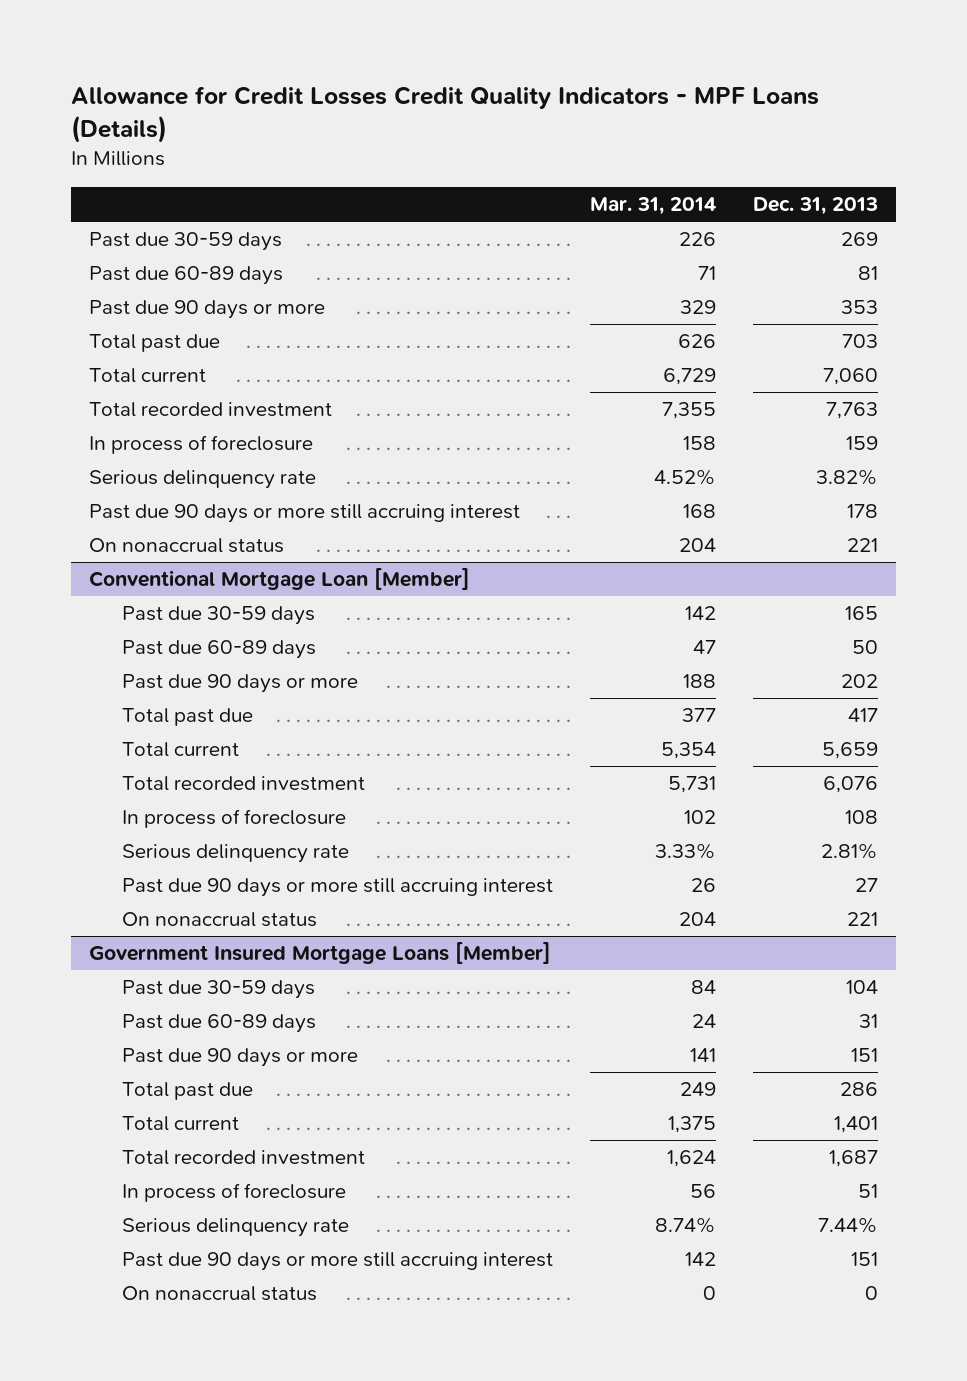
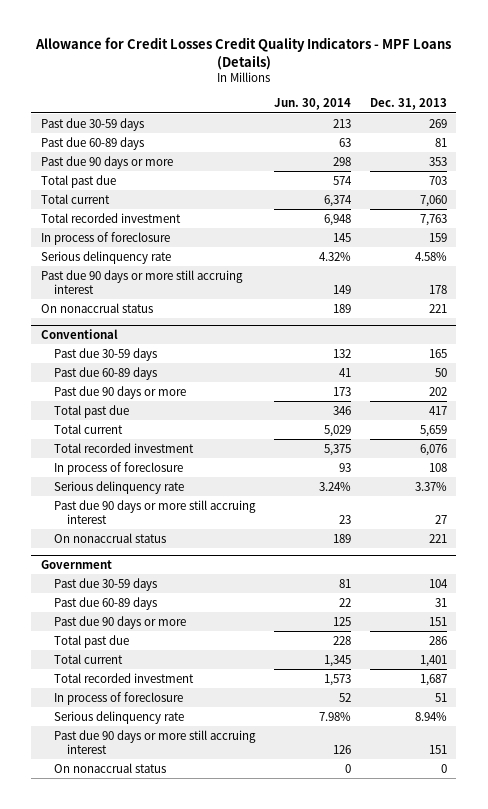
[589,197,716,216] Mar. 31, 2014 -> none
none -> [273,98,351,111] Jun. 30, 2014
[815,469,878,486] 3.82% -> [414,251,447,261] 4.58%
[89,568,471,591] Conventional Mortgage Loan [Member] -> none
none -> [40,328,118,339] Conventional
[820,843,878,860] 2.81% -> [414,481,447,491] 3.37%
[89,942,552,965] Government Insured Mortgage Loans [Member] -> none
none -> [40,559,112,569] Government
[817,1217,878,1234] 7.44% -> [414,711,447,721] 8.94%

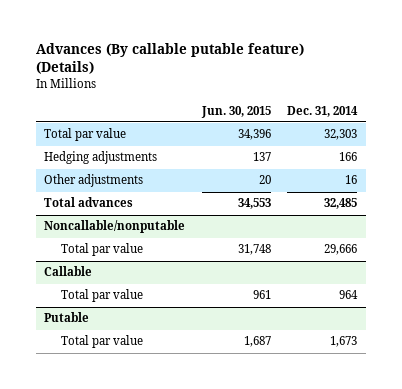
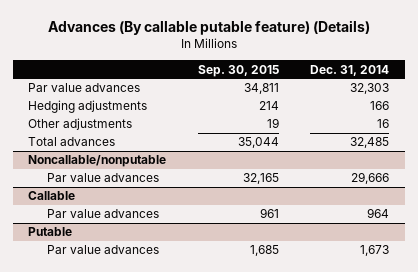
[200,105,271,118] Jun. 30, 2015 -> none
none -> [197,64,279,77] Sep. 30, 2015
[44,128,127,142] Total par value -> [28,83,141,93] Par value advances
[61,243,144,257] Total par value -> [46,173,159,183] Par value advances
[61,289,144,303] Total par value -> [46,209,159,219] Par value advances
[61,335,144,349] Total par value -> [46,245,159,255] Par value advances

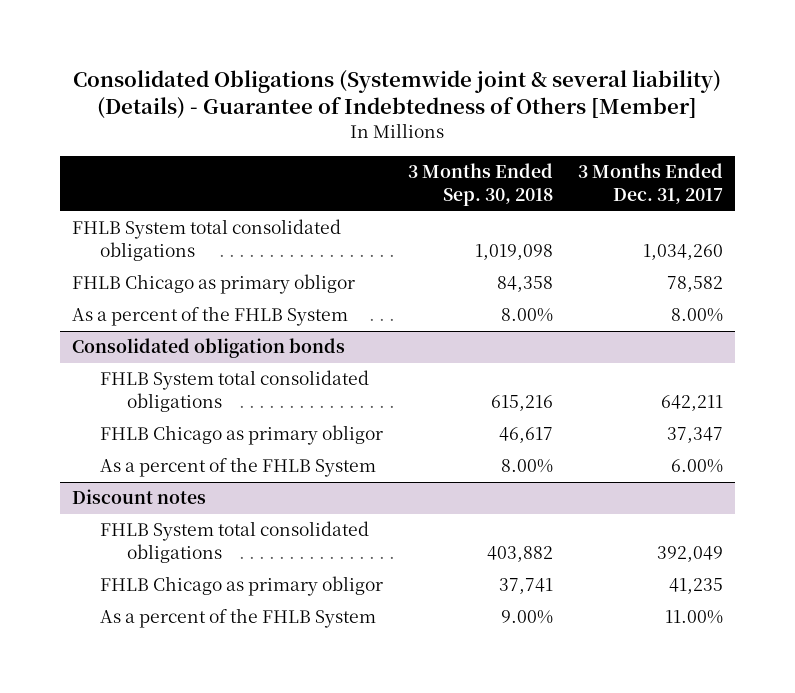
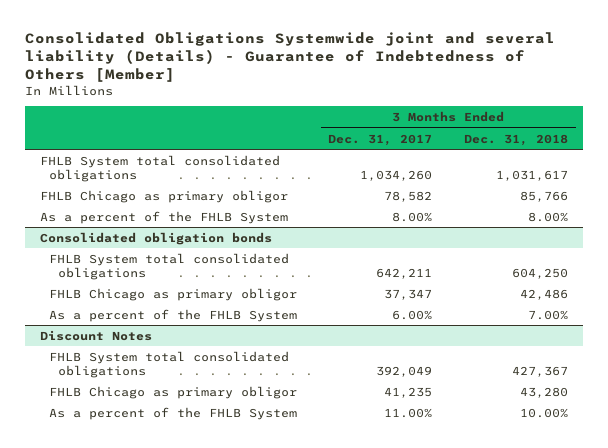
[73,70,722,120] Consolidated Obligations (Systemwide joint & several liability) (Details) - Guarantee of Indebtedness of Others [Member] -> [24,31,555,83] Consolidated Obligations Systemwide joint and several liability (Details) - Guarantee of Indebtedness of Others [Member]
[407,163,553,207] 3 Months Ended Sep. 30, 2018 -> none
none -> [463,133,568,146] Dec. 31, 2018
[72,489,207,505] Discount notes -> [40,329,153,341] Discount Notes

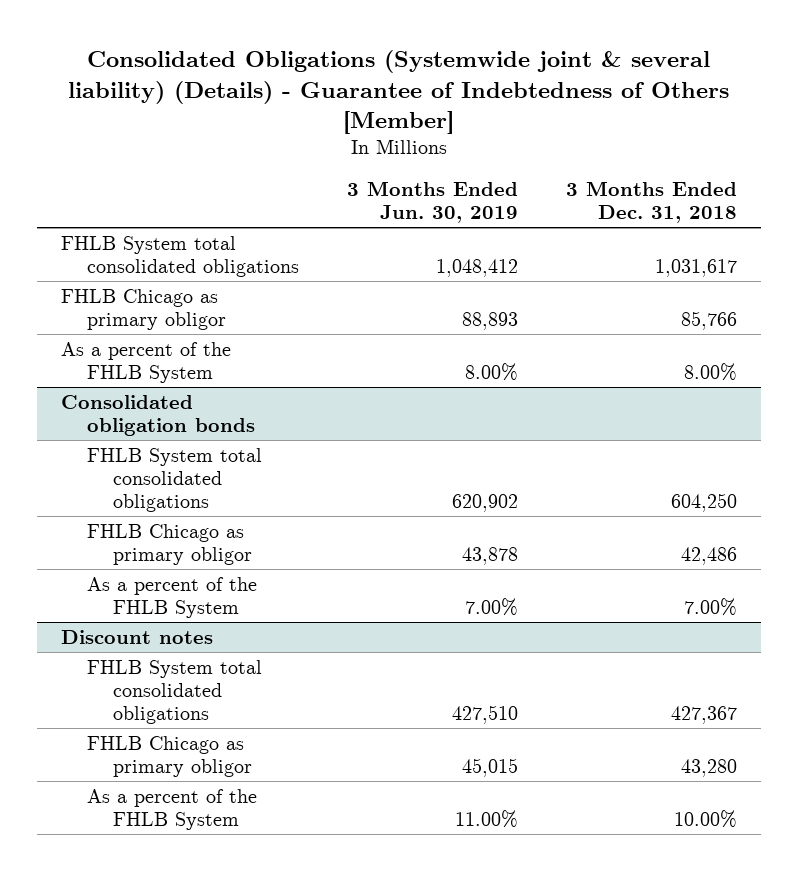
[24,31,555,83] Consolidated Obligations Systemwide joint and several liability (Details) - Guarantee of Indebtedness of Others [Member] -> [67,50,729,134] Consolidated Obligations (Systemwide joint & several liability) (Details) - Guarantee of Indebtedness of Others [Member]
[328,133,433,146] Dec. 31, 2017 -> none
none -> [346,180,518,223] 3 Months Ended Jun. 30, 2019
[40,329,153,341] Discount Notes -> [60,629,213,644] Discount notes

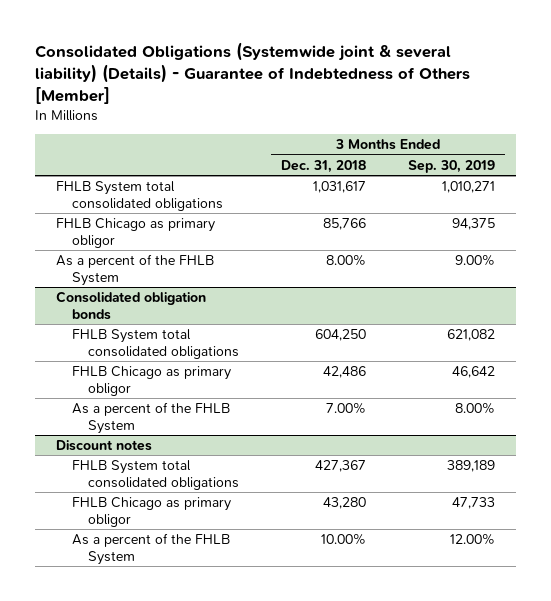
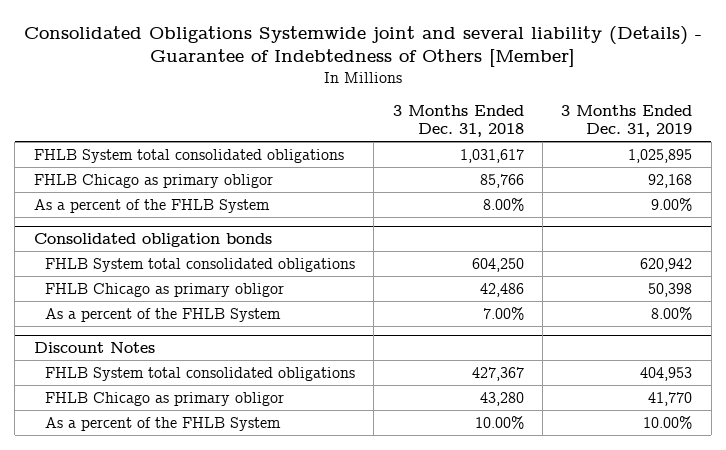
[35,42,471,105] Consolidated Obligations (Systemwide joint & several liability) (Details) - Guarantee of Indebtedness of Others [Member] -> [23,25,702,68] Consolidated Obligations Systemwide joint and several liability (Details) - Guarantee of Indebtedness of Others [Member]
[407,159,495,173] Sep. 30, 2019 -> none
none -> [561,104,693,138] 3 Months Ended Dec. 31, 2019
[56,439,153,451] Discount notes -> [33,341,155,353] Discount Notes

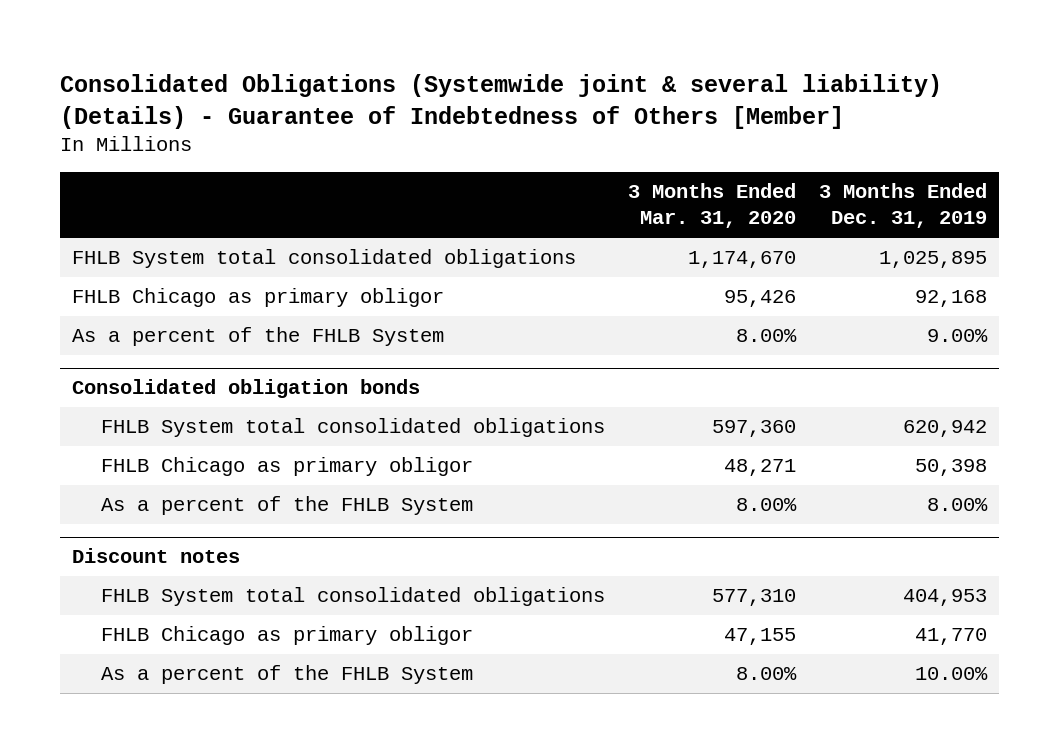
[23,25,702,68] Consolidated Obligations Systemwide joint and several liability (Details) - Guarantee of Indebtedness of Others [Member] -> [60,73,943,129] Consolidated Obligations (Systemwide joint & several liability) (Details) - Guarantee of Indebtedness of Others [Member]
[392,104,524,138] 3 Months Ended Dec. 31, 2018 -> none
none -> [627,183,796,229] 3 Months Ended Mar. 31, 2020
[33,341,155,353] Discount Notes -> [71,548,240,564] Discount notes

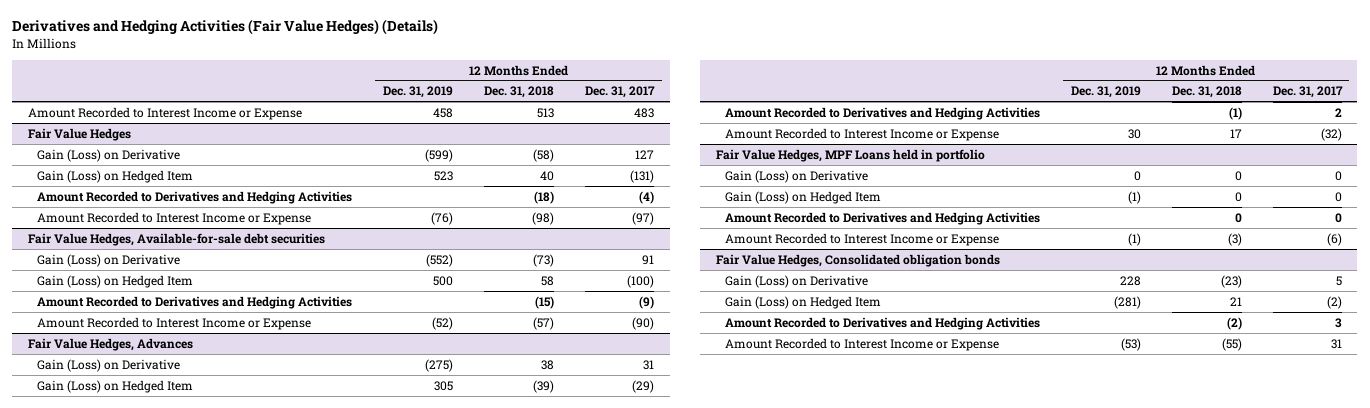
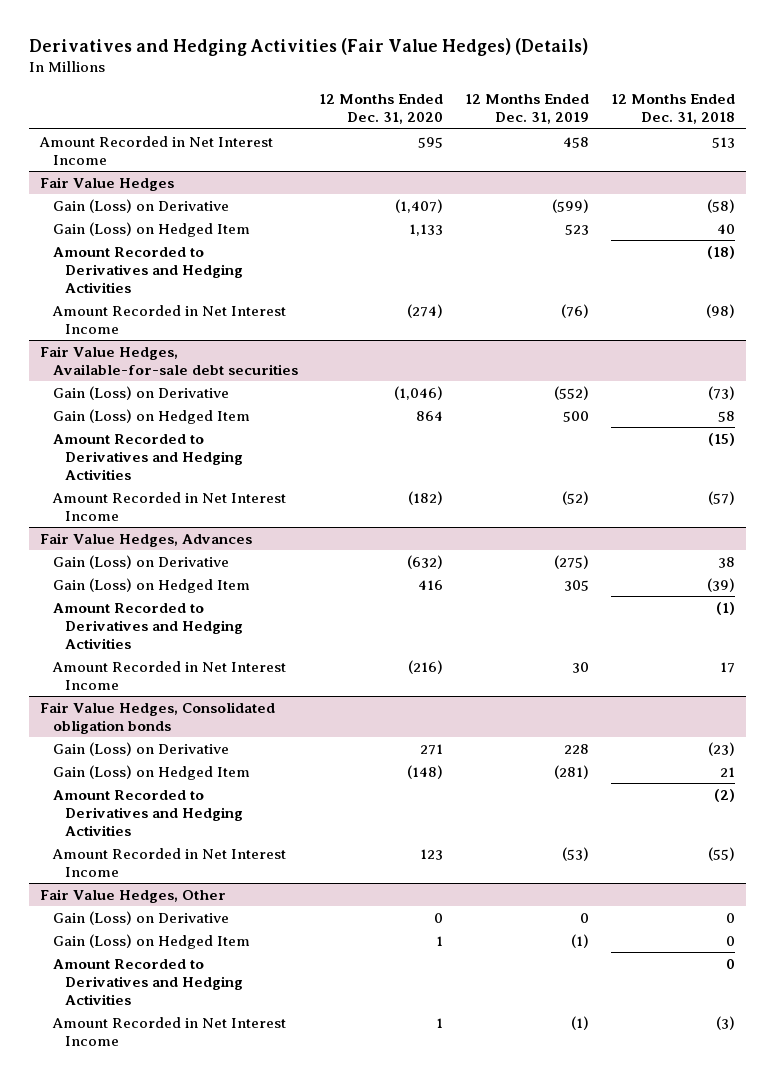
[585,86,656,99] Dec. 31, 2017 -> none
none -> [319,94,444,125] 12 Months Ended Dec. 31, 2020
[27,106,302,120] Amount Recorded to Interest Income or Expense -> [38,135,273,165] Amount Recorded in Net Interest Income
[37,211,312,225] Amount Recorded to Interest Income or Expense -> [51,304,286,334] Amount Recorded in Net Interest Income
[37,316,312,330] Amount Recorded to Interest Income or Expense -> [51,491,286,521] Amount Recorded in Net Interest Income
[715,148,985,162] Fair Value Hedges, MPF Loans held in portfolio -> none
[724,169,868,183] Gain (Loss) on Derivative -> none
[724,190,881,204] Gain (Loss) on Hedged Item -> none
[724,211,1040,225] Amount Recorded to Derivatives and Hedging Activities -> none
[724,232,999,246] Amount Recorded to Interest Income or Expense -> none
[724,127,999,141] Amount Recorded to Interest Income or Expense -> [51,660,286,690] Amount Recorded in Net Interest Income
[724,337,999,351] Amount Recorded to Interest Income or Expense -> [51,847,286,877] Amount Recorded in Net Interest Income
none -> [39,888,226,903] Fair Value Hedges, Other
none -> [52,910,229,925] Gain (Loss) on Derivative
none -> [52,933,250,949] Gain (Loss) on Hedged Item
none -> [52,958,244,1006] Amount Recorded to Derivatives and Hedging Activities
none -> [51,1016,286,1046] Amount Recorded in Net Interest Income

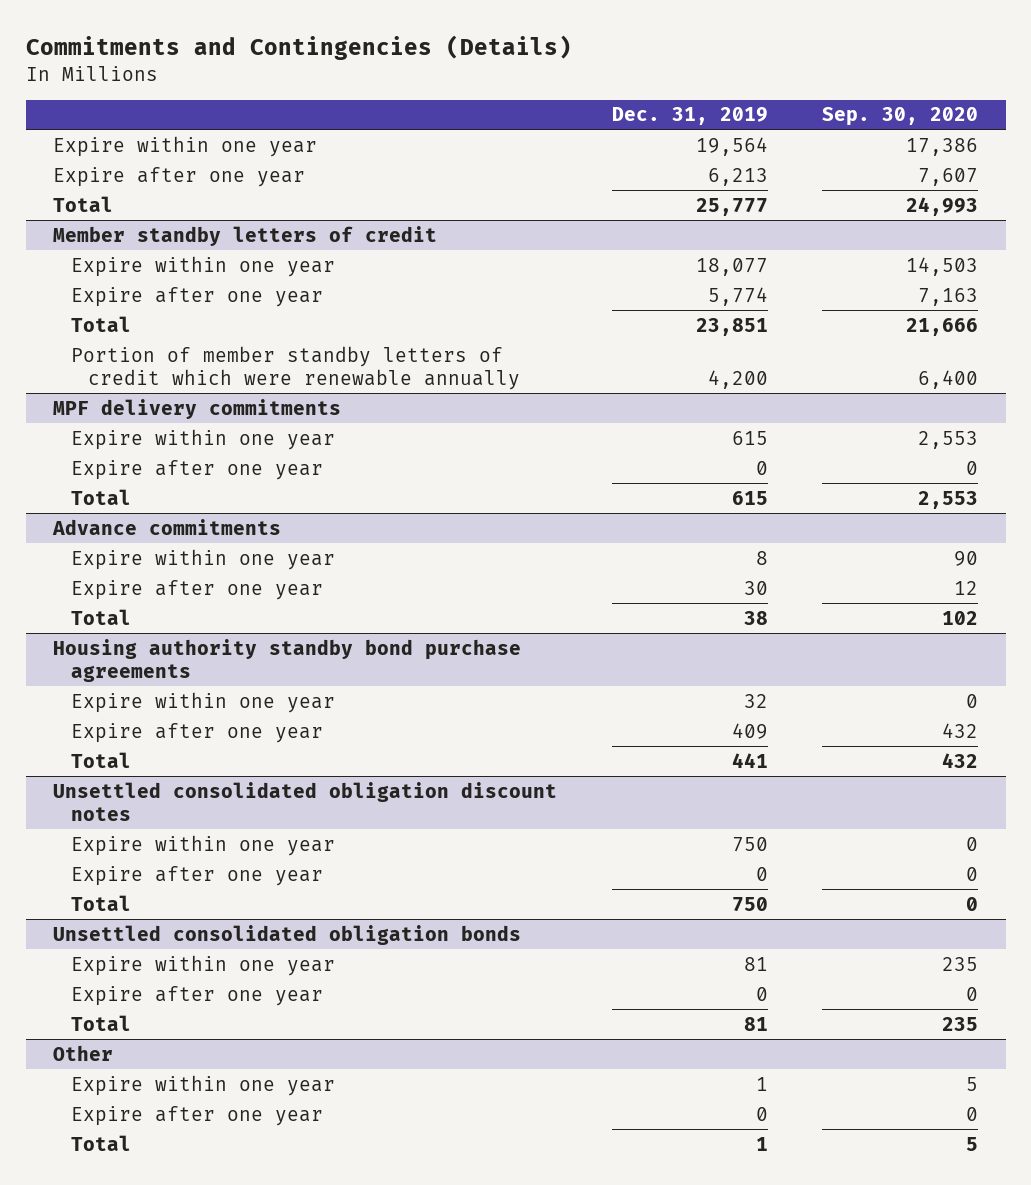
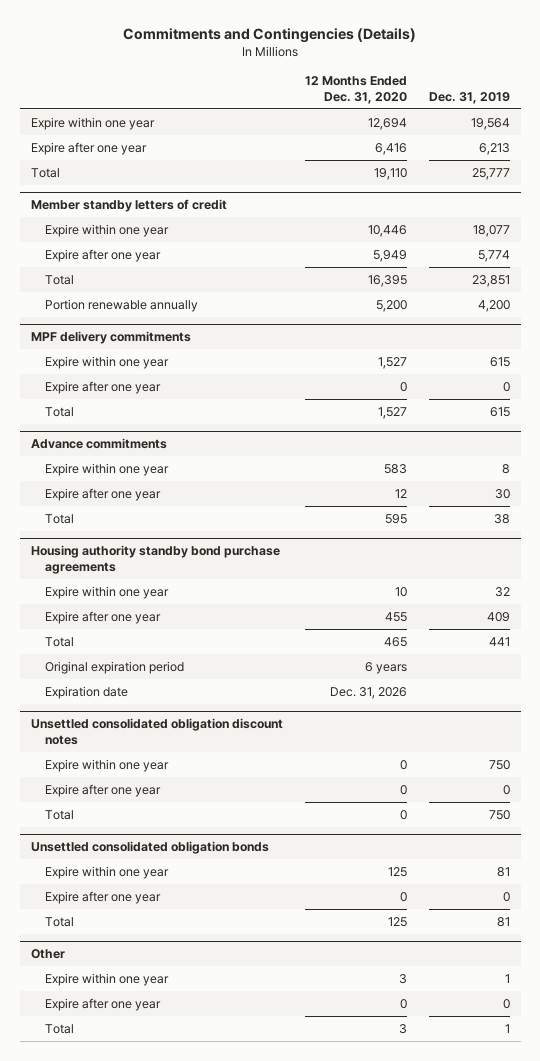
[822,107,979,127] Sep. 30, 2020 -> none
none -> [304,76,407,104] 12 Months Ended Dec. 31, 2020
[70,345,521,390] Portion of member standby letters of credit which were renewable annually -> [44,298,198,312] Portion renewable annually
none -> [44,660,184,674] Original expiration period
none -> [44,685,128,699] Expiration date

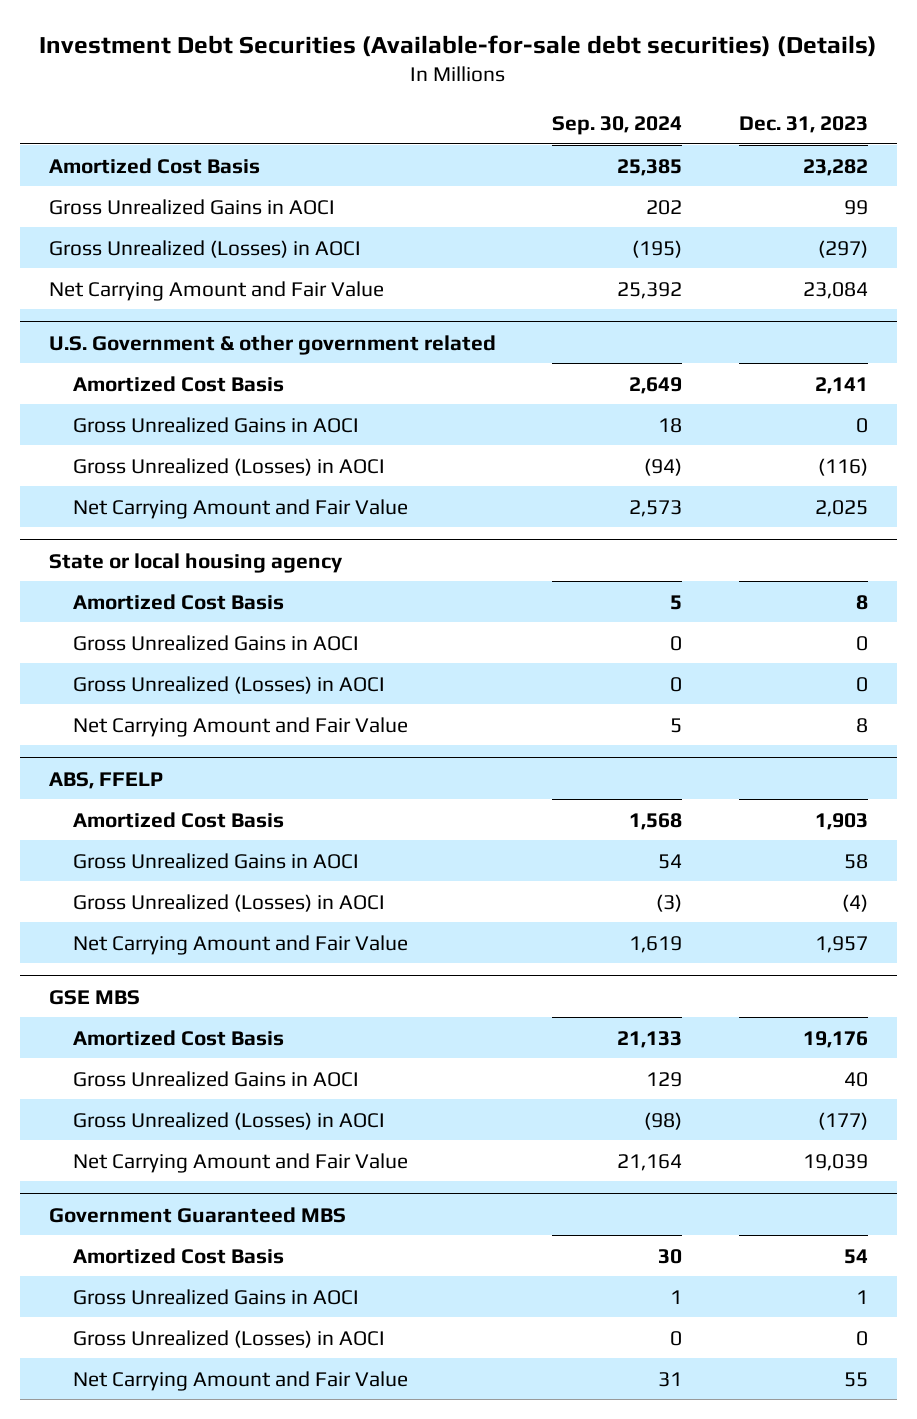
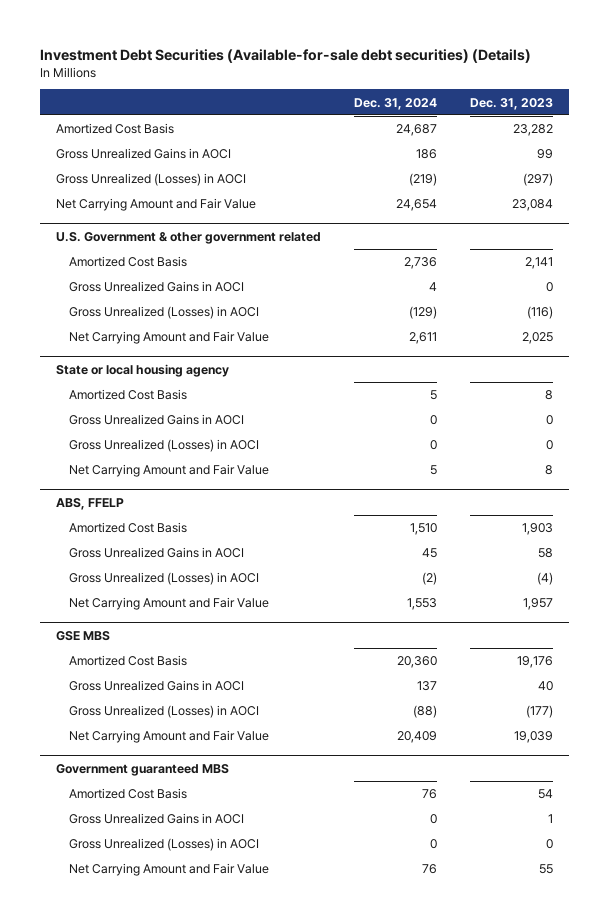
[552,115,683,135] Sep. 30, 2024 -> none
none -> [354,97,438,110] Dec. 31, 2024
[48,1206,346,1223] Government Guaranteed MBS -> [56,764,230,777] Government guaranteed MBS

